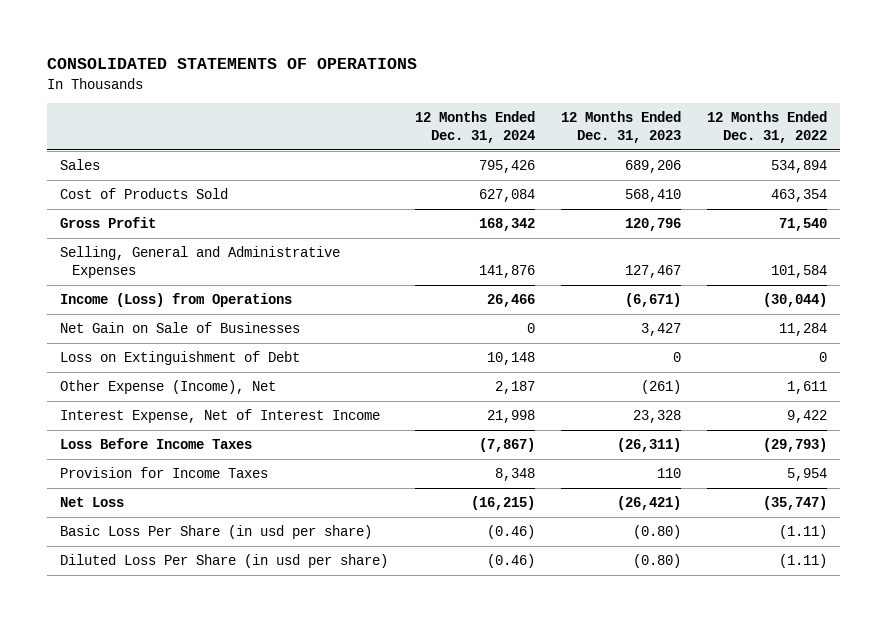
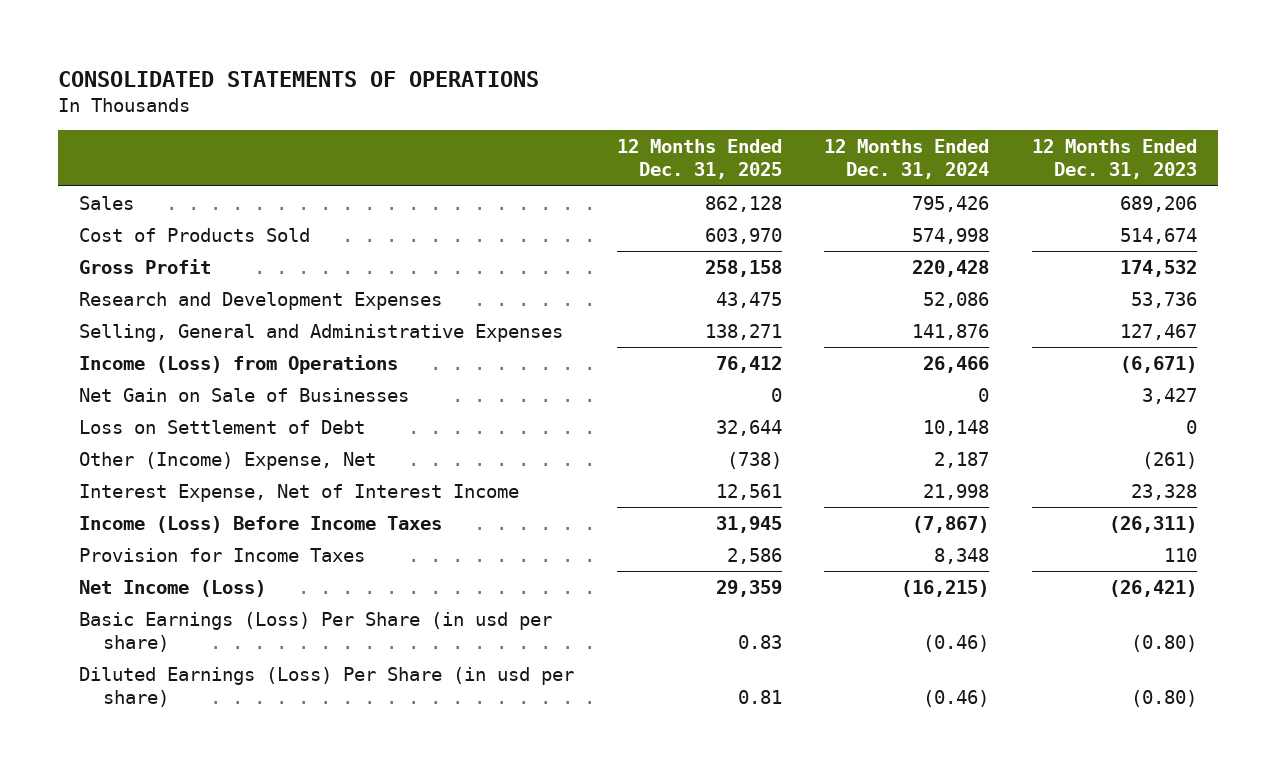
[706,110,827,144] 12 Months Ended Dec. 31, 2022 -> none
none -> [616,139,782,180] 12 Months Ended Dec. 31, 2025
[478,189,535,203] 627,084 -> [912,227,990,244] 574,998
[624,189,681,203] 568,410 -> [1119,227,1197,244] 514,674
[478,218,535,232] 168,342 -> [912,259,990,277] 220,428
[624,218,681,232] 120,796 -> [1119,259,1197,277] 174,532
none -> [79,291,443,310] Research and Development Expenses
[60,351,301,366] Loss on Extinguishment of Debt -> [79,419,366,434] Loss on Settlement of Debt
[60,380,277,395] Other Expense (Income), Net -> [79,451,377,470] Other (Income) Expense, Net
[60,438,253,450] Loss Before Income Taxes -> [79,515,443,533] Income (Loss) Before Income Taxes
[60,497,125,508] Net Loss -> [79,579,267,597] Net Income (Loss)
[60,525,373,540] Basic Loss Per Share (in usd per share) -> [79,611,553,653] Basic Earnings (Loss) Per Share (in usd per share)
[60,554,389,569] Diluted Loss Per Share (in usd per share) -> [79,666,575,708] Diluted Earnings (Loss) Per Share (in usd per share)

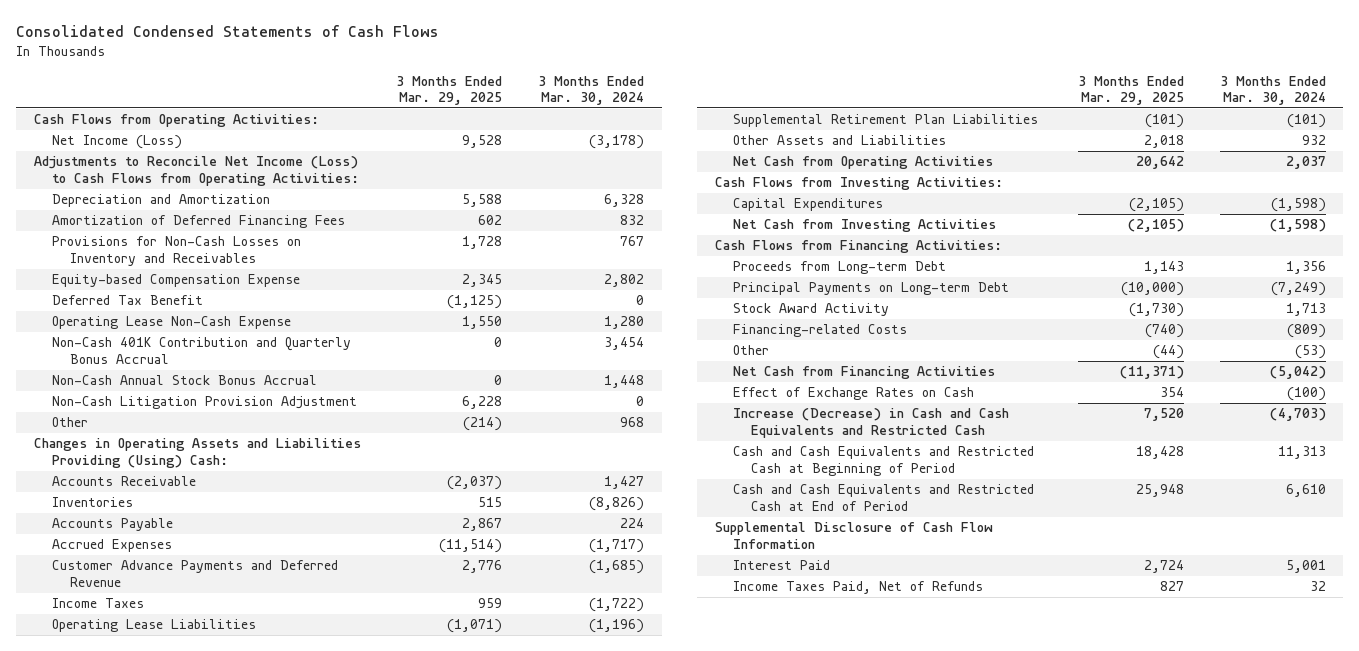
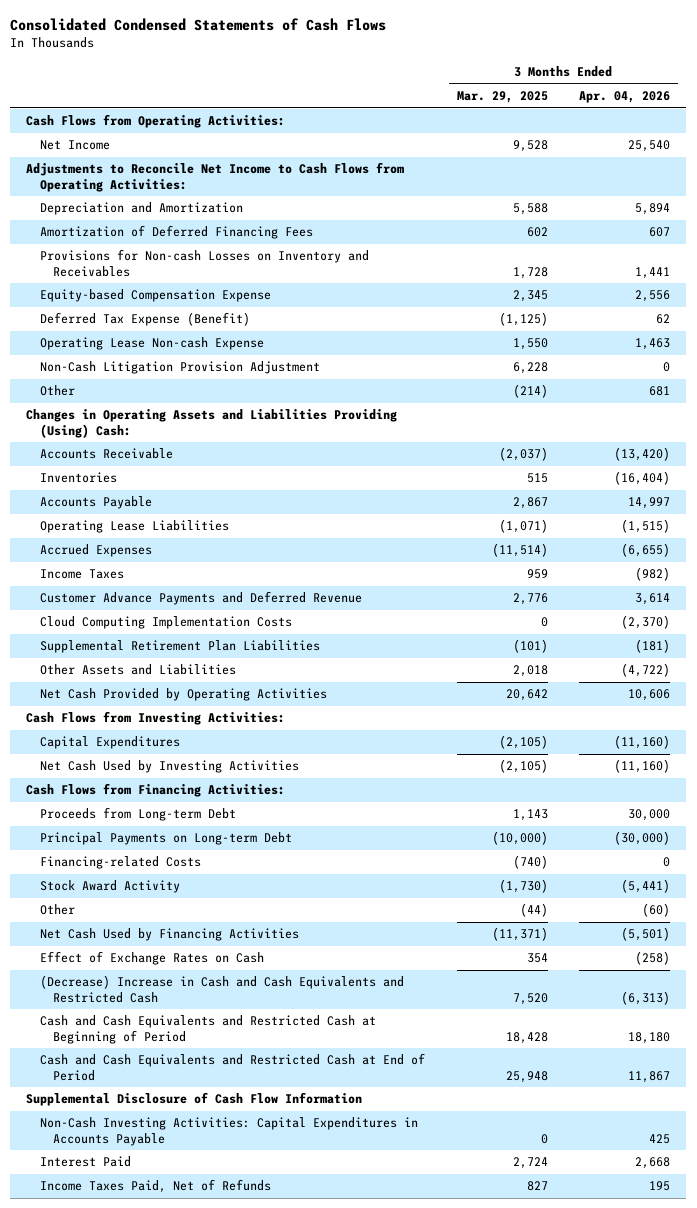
[538,75,645,105] 3 Months Ended Mar. 30, 2024 -> none
none -> [579,91,671,104] Apr. 04, 2026
[51,135,182,150] Net Income (Loss) -> [39,140,110,151] Net Income
[33,156,359,186] Adjustments to Reconcile Net Income (Loss) to Cash Flows from Operating Activities: -> [26,162,405,192] Adjustments to Reconcile Net Income to Cash Flows from Operating Activities:
[51,236,301,266] Provisions for Non-Cash Losses on Inventory and Receivables -> [39,249,369,277] Provisions for Non-cash Losses on Inventory and Receivables
[51,337,351,364] Non-Cash 401K Contribution and Quarterly Bonus Accrual -> none
[51,375,317,386] Non-Cash Annual Stock Bonus Accrual -> none
[51,295,203,306] Deferred Tax Benefit -> [39,312,250,327] Deferred Tax Expense (Benefit)
[51,316,291,330] Operating Lease Non-Cash Expense -> [39,337,264,351] Operating Lease Non-cash Expense
[51,619,256,633] Operating Lease Liabilities -> [39,520,229,534] Operating Lease Liabilities
[51,560,338,587] Customer Advance Payments and Deferred Revenue -> [39,591,362,606] Customer Advance Payments and Deferred Revenue
none -> [39,616,292,630] Cloud Computing Implementation Costs
[733,156,994,170] Net Cash from Operating Activities -> [39,688,327,702] Net Cash Provided by Operating Activities
[733,219,997,233] Net Cash from Investing Activities -> [39,760,299,774] Net Cash Used by Investing Activities
[733,303,890,317] Stock Award Activity -> [39,880,180,894] Stock Award Activity
[733,366,996,380] Net Cash from Financing Activities -> [39,928,299,942] Net Cash Used by Financing Activities
[733,408,1010,438] Increase (Decrease) in Cash and Cash Equivalents and Restricted Cash -> [39,975,404,1003] (Decrease) Increase in Cash and Cash Equivalents and Restricted Cash
none -> [39,1117,418,1146] Non-Cash Investing Activities: Capital Expenditures in Accounts Payable

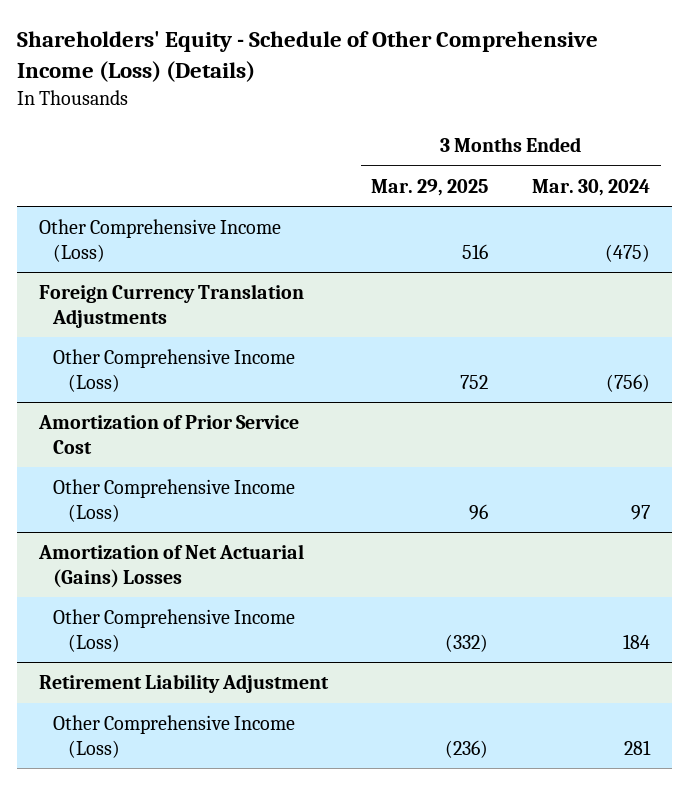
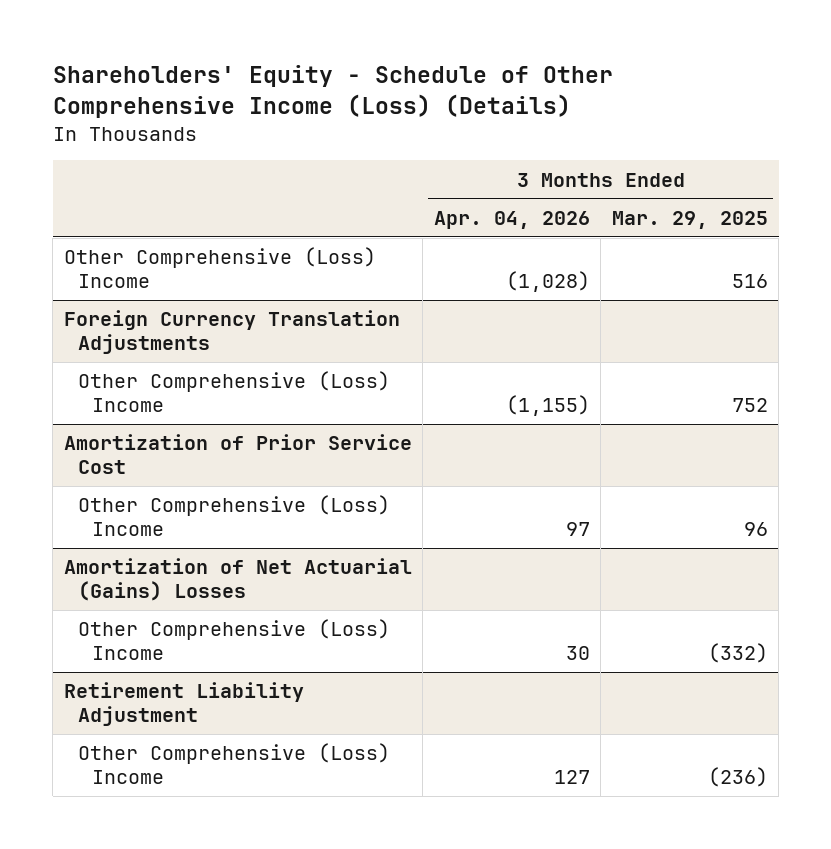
[532,178,651,196] Mar. 30, 2024 -> none
none -> [433,210,590,229] Apr. 04, 2026
[38,219,281,262] Other Comprehensive Income (Loss) -> [63,247,376,289] Other Comprehensive (Loss) Income
[53,349,296,392] Other Comprehensive Income (Loss) -> [78,371,391,413] Other Comprehensive (Loss) Income
[53,479,296,522] Other Comprehensive Income (Loss) -> [78,495,391,537] Other Comprehensive (Loss) Income
[53,609,296,652] Other Comprehensive Income (Loss) -> [78,619,391,661] Other Comprehensive (Loss) Income
[53,715,296,758] Other Comprehensive Income (Loss) -> [78,743,391,785] Other Comprehensive (Loss) Income

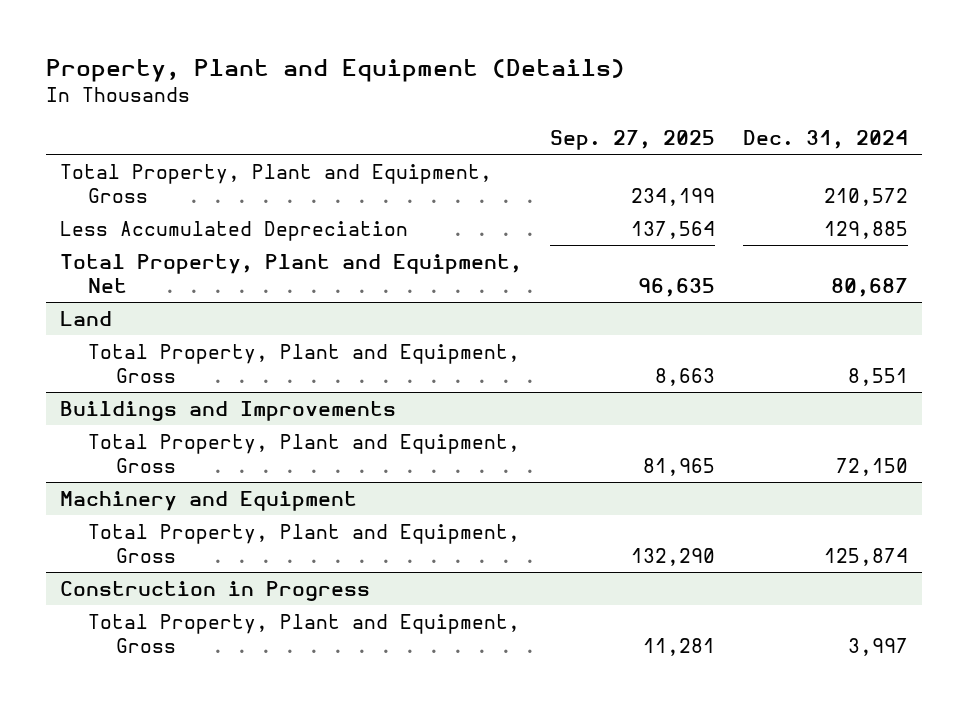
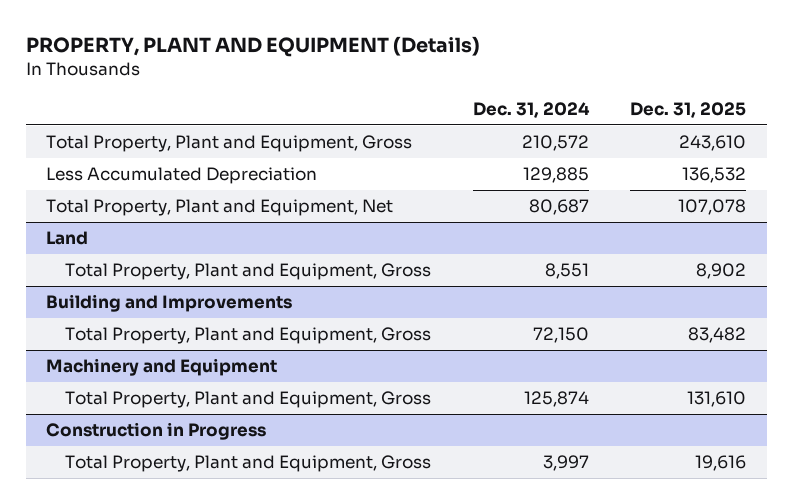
[46,58,626,82] Property, Plant and Equipment (Details) -> [25,36,480,58] PROPERTY, PLANT AND EQUIPMENT (Details)
[549,129,715,150] Sep. 27, 2025 -> none
none -> [630,101,747,118] Dec. 31, 2025
[59,400,396,421] Buildings and Improvements -> [46,294,293,313] Building and Improvements

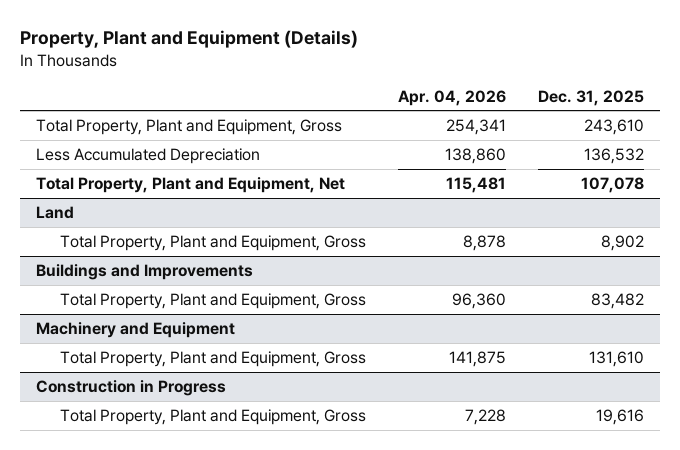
[25,36,480,58] PROPERTY, PLANT AND EQUIPMENT (Details) -> [19,30,358,49] Property, Plant and Equipment (Details)
[472,101,590,118] Dec. 31, 2024 -> none
none -> [398,89,507,106] Apr. 04, 2026
[46,294,293,313] Building and Improvements -> [36,264,254,281] Buildings and Improvements

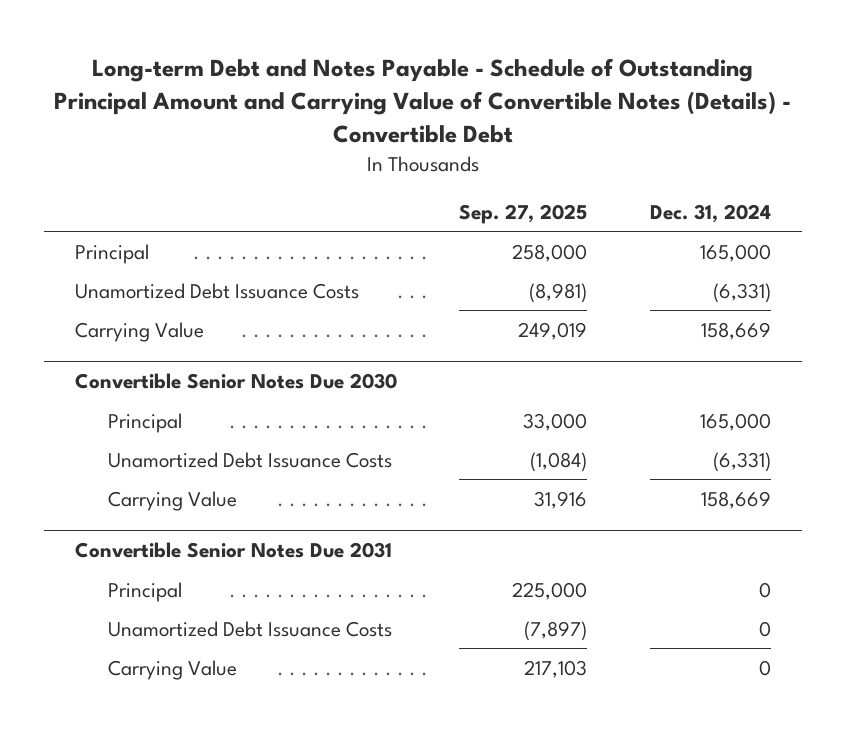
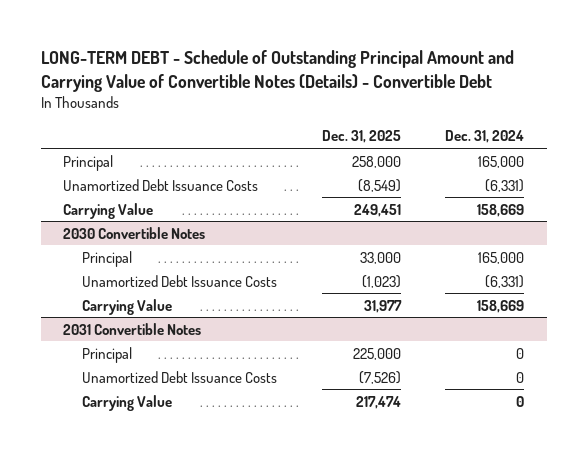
[53,58,791,144] Long-term Debt and Notes Payable - Schedule of Outstanding Principal Amount and Carrying Value of Convertible Notes (Details) - Convertible Debt -> [40,50,514,92] LONG-TERM DEBT - Schedule of Outstanding Principal Amount and Carrying Value of Convertible Notes (Details) - Convertible Debt
[459,203,588,224] Sep. 27, 2025 -> none
none -> [321,130,401,144] Dec. 31, 2025
[74,373,397,390] Convertible Senior Notes Due 2030 -> [62,226,205,239] 2030 Convertible Notes
[74,542,392,559] Convertible Senior Notes Due 2031 -> [62,322,201,335] 2031 Convertible Notes

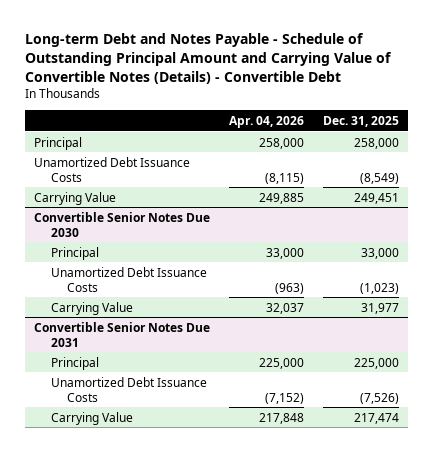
[40,50,514,92] LONG-TERM DEBT - Schedule of Outstanding Principal Amount and Carrying Value of Convertible Notes (Details) - Convertible Debt -> [24,32,392,84] Long-term Debt and Notes Payable - Schedule of Outstanding Principal Amount and Carrying Value of Convertible Notes (Details) - Convertible Debt
[445,130,525,144] Dec. 31, 2024 -> none
none -> [228,115,304,128] Apr. 04, 2026
[62,226,205,239] 2030 Convertible Notes -> [34,211,211,237] Convertible Senior Notes Due 2030
[62,322,201,335] 2031 Convertible Notes -> [34,321,211,347] Convertible Senior Notes Due 2031

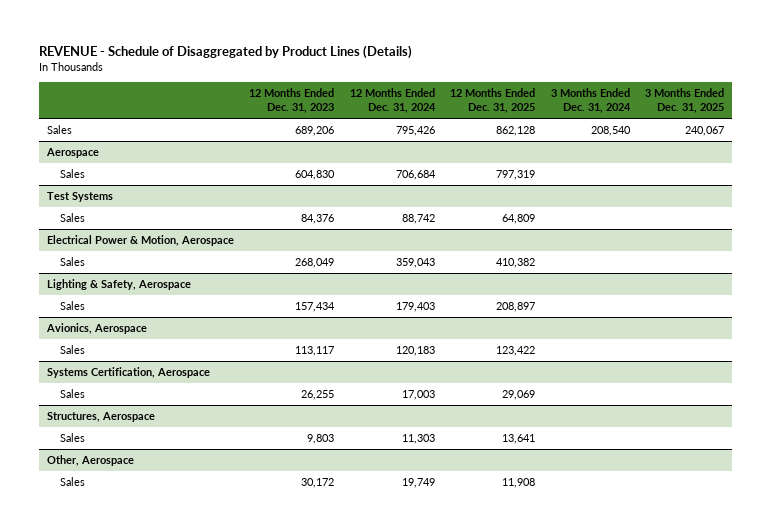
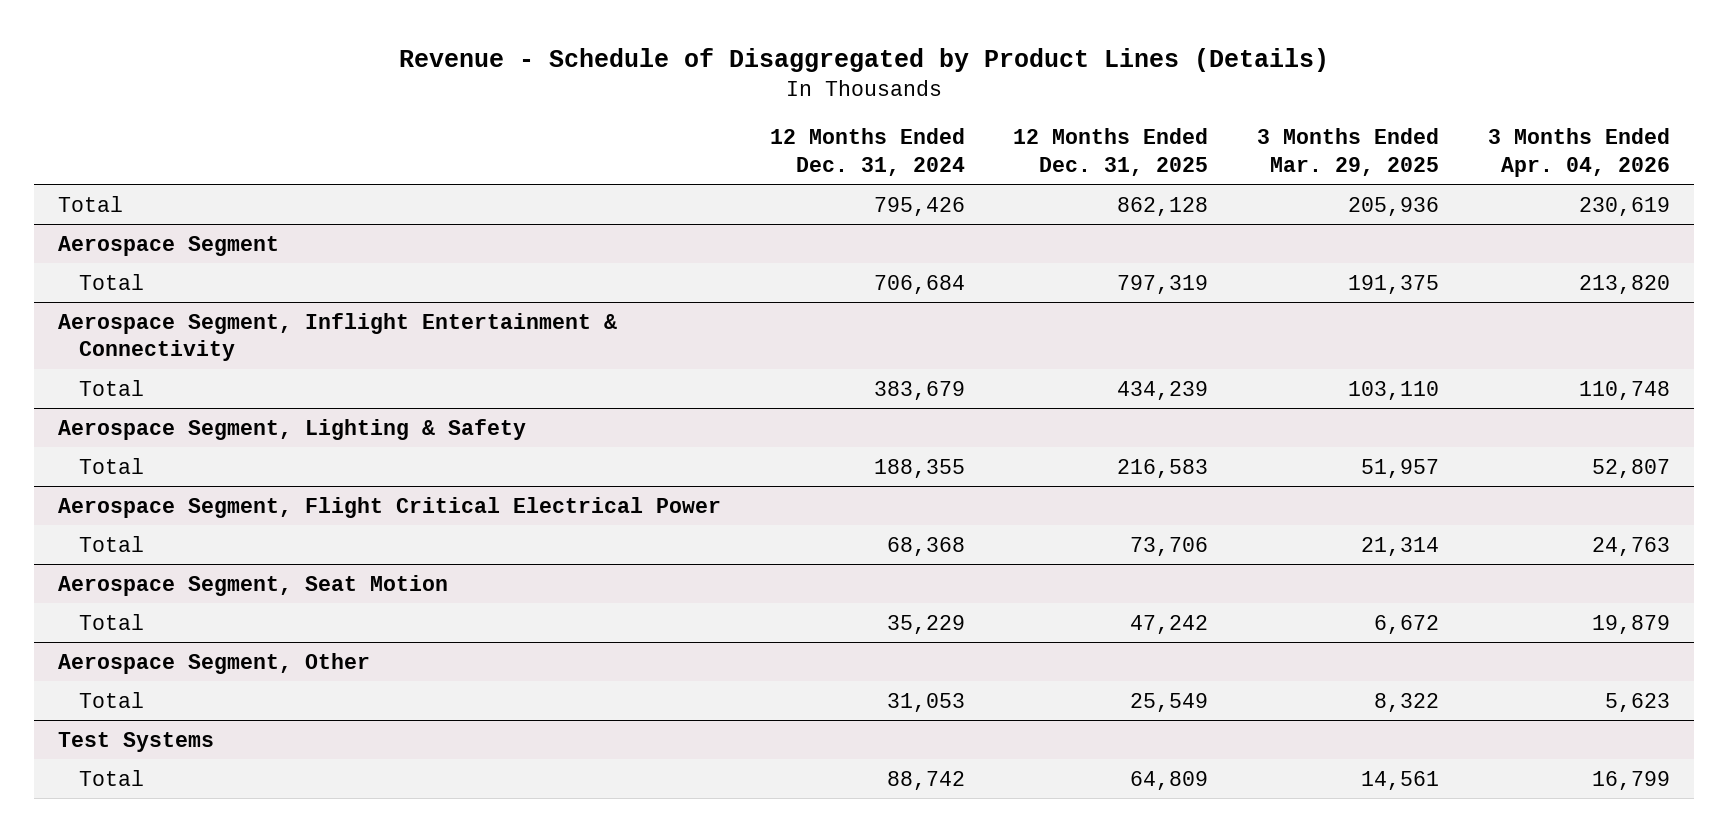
[38,45,412,60] REVENUE - Schedule of Disaggregated by Product Lines (Details) -> [398,48,1329,73] Revenue - Schedule of Disaggregated by Product Lines (Details)
[249,88,335,114] 12 Months Ended Dec. 31, 2023 -> none
[550,88,631,114] 3 Months Ended Dec. 31, 2024 -> none
[645,88,725,114] 3 Months Ended Dec. 31, 2025 -> none
none -> [1257,128,1440,176] 3 Months Ended Mar. 29, 2025
none -> [1487,128,1670,177] 3 Months Ended Apr. 04, 2026
[46,125,72,135] Sales -> [57,195,123,212] Total
[45,148,99,159] Aerospace -> [57,235,279,256] Aerospace Segment
[59,169,85,179] Sales -> [78,273,144,290] Total
none -> [57,312,617,362] Aerospace Segment, Inflight Entertainment & Connectivity
none -> [78,379,144,396] Total
none -> [57,418,526,440] Aerospace Segment, Lighting & Safety
none -> [78,457,144,474] Total
none -> [57,496,721,518] Aerospace Segment, Flight Critical Electrical Power
none -> [78,535,144,552] Total
none -> [57,574,448,596] Aerospace Segment, Seat Motion
none -> [78,613,144,630] Total
none -> [57,652,370,674] Aerospace Segment, Other
none -> [78,691,144,708] Total
[46,235,234,247] Electrical Power & Motion, Aerospace -> none
[59,257,85,267] Sales -> none
[46,279,191,291] Lighting & Safety, Aerospace -> none
[59,301,85,311] Sales -> none
[45,323,147,335] Avionics, Aerospace -> none
[59,345,85,355] Sales -> none
[46,367,210,379] Systems Certification, Aerospace -> none
[59,389,85,399] Sales -> none
[46,412,155,423] Structures, Aerospace -> none
[59,433,85,443] Sales -> none
[46,455,134,467] Other, Aerospace -> none
[59,477,85,487] Sales -> none
[59,213,85,223] Sales -> [78,769,144,786] Total

